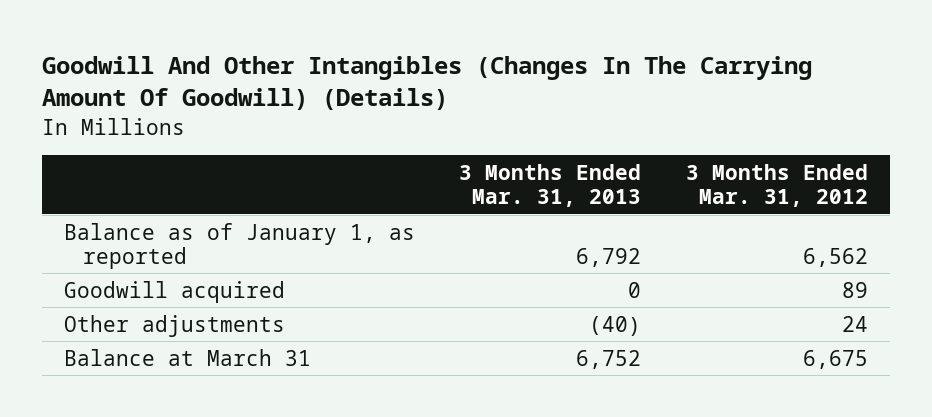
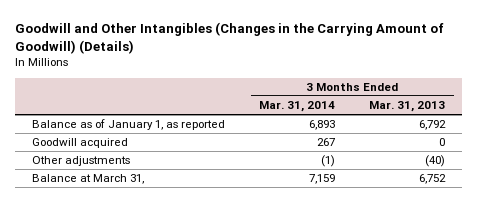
[41,56,812,111] Goodwill And Other Intangibles (Changes In The Carrying Amount Of Goodwill) (Details) -> [14,21,444,54] Goodwill and Other Intangibles (Changes in the Carrying Amount of Goodwill) (Details)
[685,164,868,208] 3 Months Ended Mar. 31, 2012 -> none
none -> [259,101,336,113] Mar. 31, 2014
[64,348,312,366] Balance at March 31 -> [31,174,144,185] Balance at March 31,

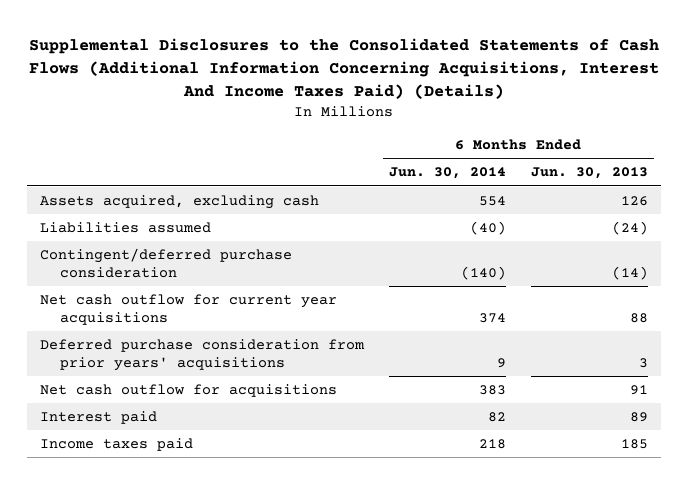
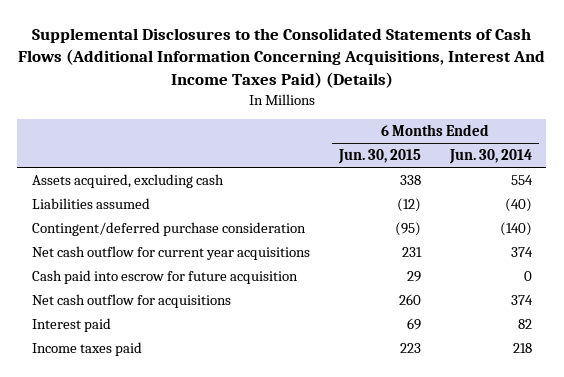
[531,167,649,180] Jun. 30, 2013 -> none
none -> [337,149,421,165] Jun. 30, 2015
[39,338,365,371] Deferred purchase consideration from prior years' acquisitions -> none
none -> [31,269,298,284] Cash paid into escrow for future acquisition
[478,384,506,395] 383 -> [510,294,533,305] 374

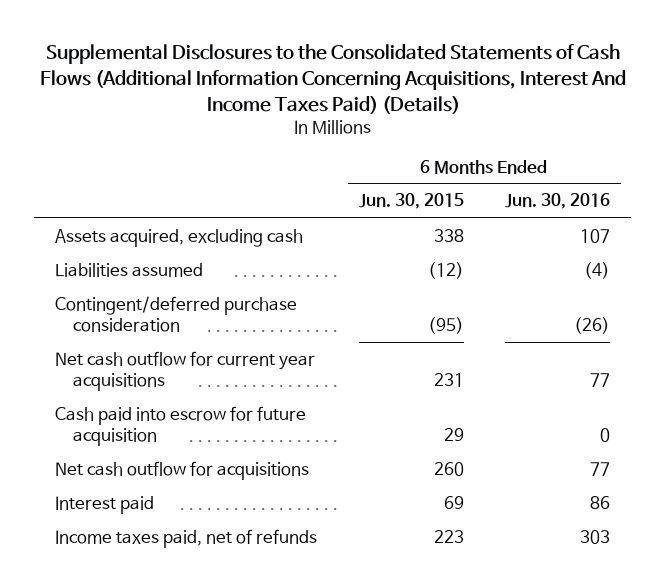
[448,149,532,165] Jun. 30, 2014 -> none
none -> [505,193,611,210] Jun. 30, 2016
[31,341,142,356] Income taxes paid -> [54,528,317,548] Income taxes paid, net of refunds

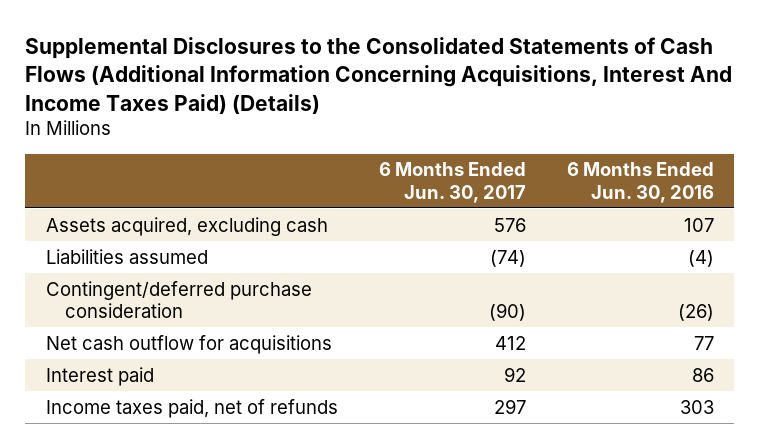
[358,193,464,210] Jun. 30, 2015 -> none
none -> [378,162,526,203] 6 Months Ended Jun. 30, 2017
[54,350,315,392] Net cash outflow for current year acquisitions -> none
[54,405,306,447] Cash paid into escrow for future acquisition -> none

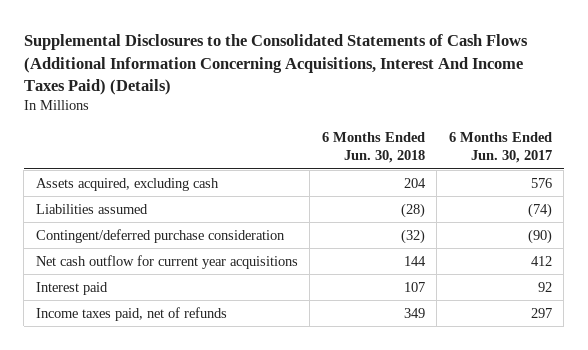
[566,162,714,203] 6 Months Ended Jun. 30, 2016 -> none
none -> [321,132,425,164] 6 Months Ended Jun. 30, 2018
[45,334,332,354] Net cash outflow for acquisitions -> [35,254,298,269] Net cash outflow for current year acquisitions

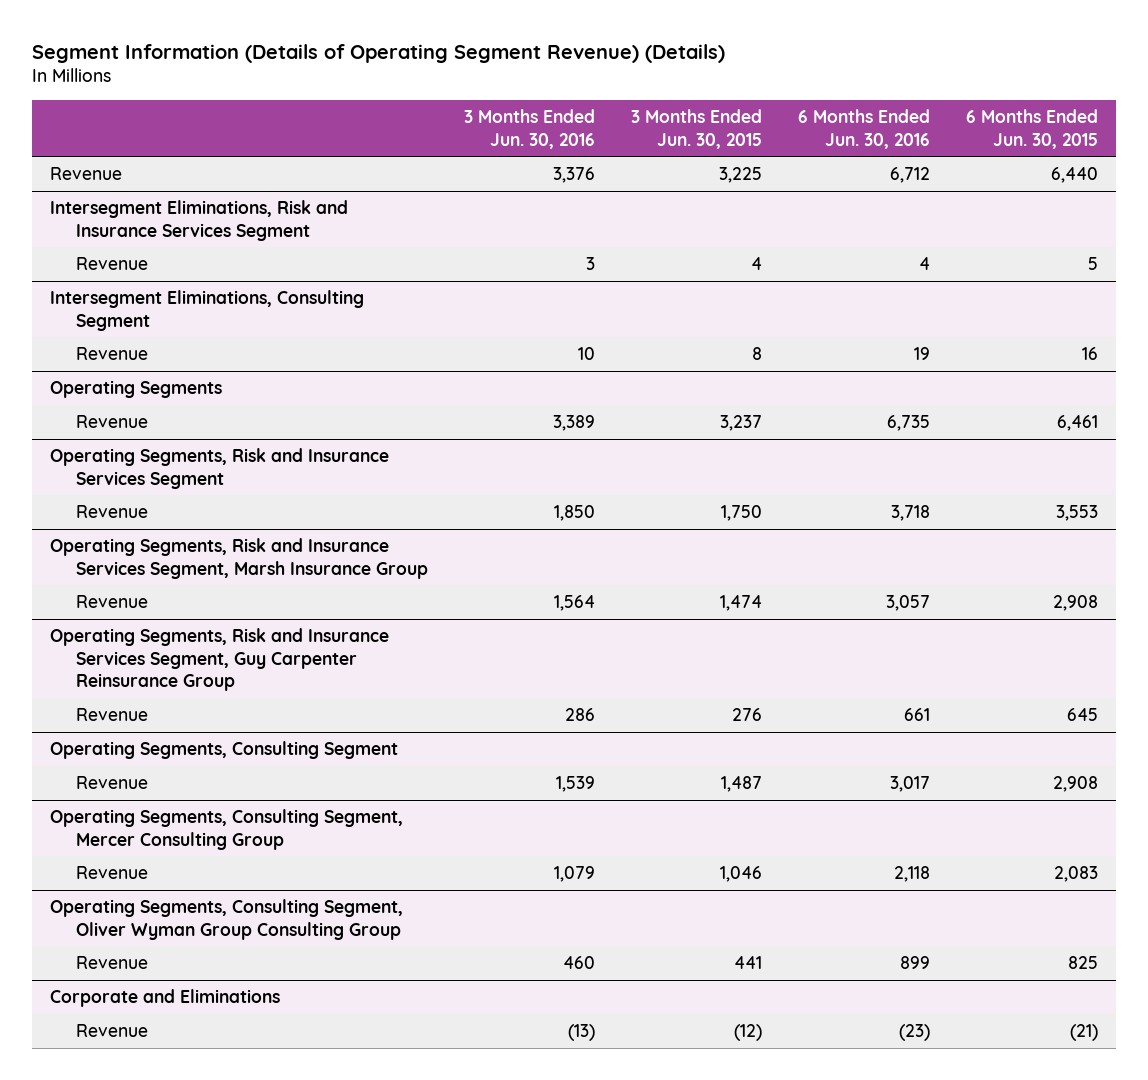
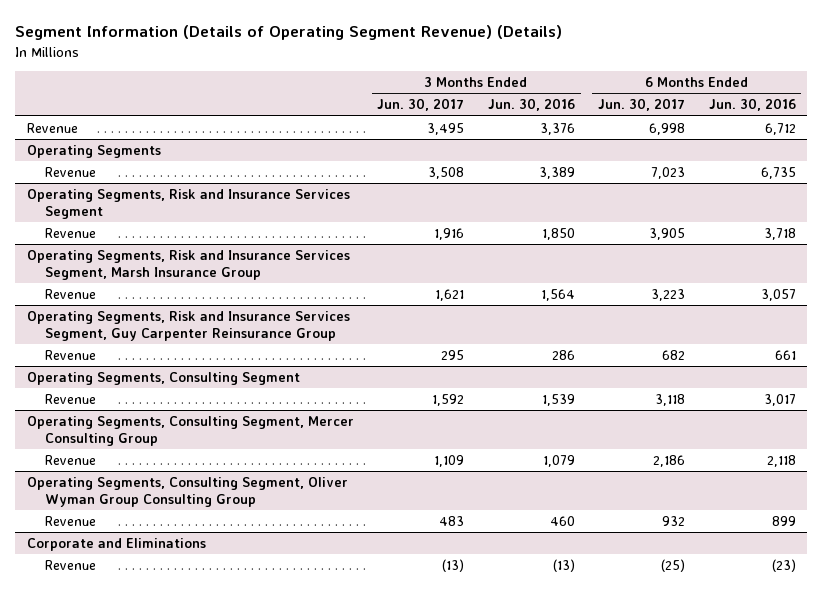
[631,109,763,149] 3 Months Ended Jun. 30, 2015 -> none
[966,109,1099,149] 6 Months Ended Jun. 30, 2015 -> none
none -> [377,98,465,112] Jun. 30, 2017
none -> [598,98,686,112] Jun. 30, 2017
[49,200,348,241] Intersegment Eliminations, Risk and Insurance Services Segment -> none
[76,257,149,271] Revenue -> none
[49,290,364,331] Intersegment Eliminations, Consulting Segment -> none
[76,347,149,361] Revenue -> none

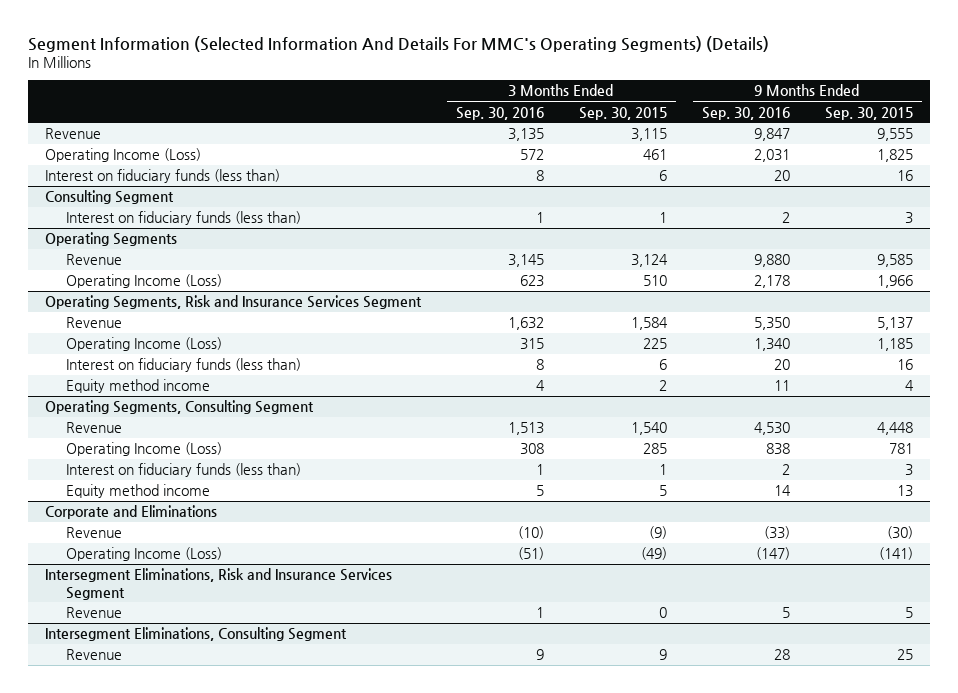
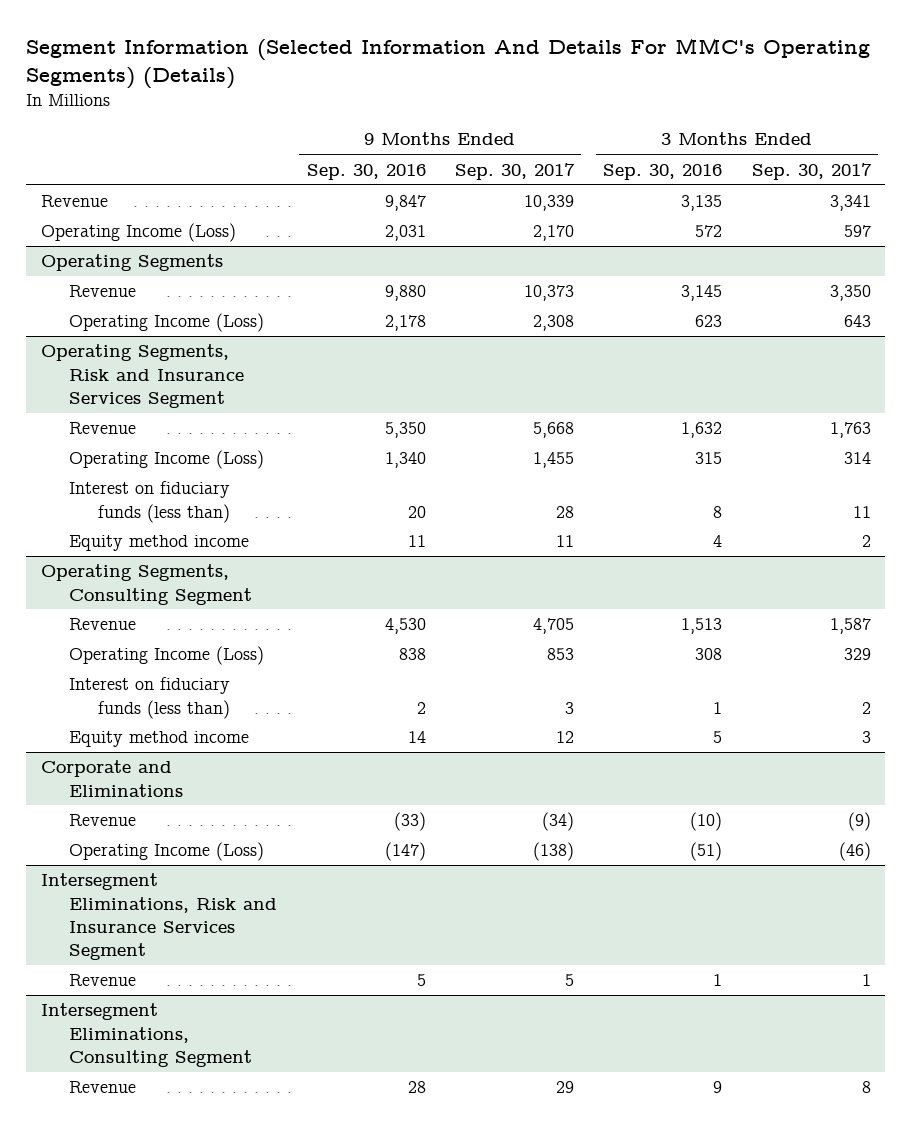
[578,106,667,120] Sep. 30, 2015 -> none
[824,106,913,120] Sep. 30, 2015 -> none
none -> [455,162,576,180] Sep. 30, 2017
none -> [751,162,872,180] Sep. 30, 2017
[45,169,281,184] Interest on fiduciary funds (less than) -> none
[45,190,175,205] Consulting Segment -> none
[65,211,301,226] Interest on fiduciary funds (less than) -> none

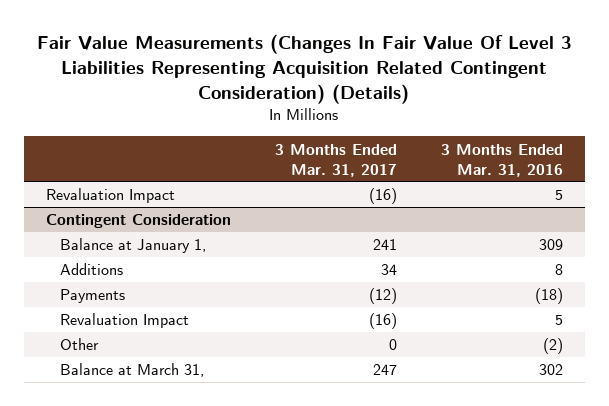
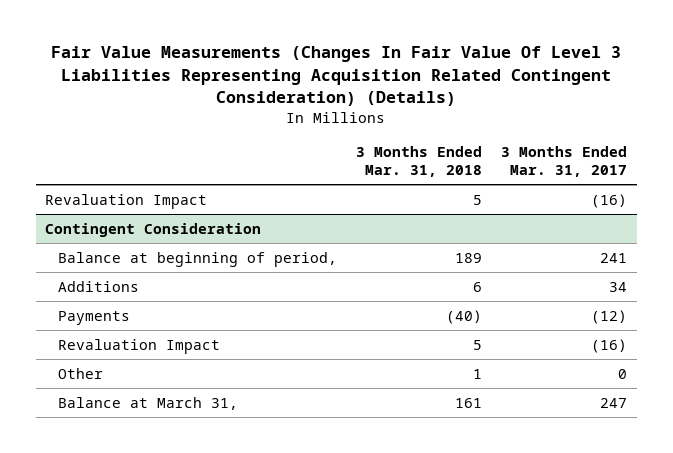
[440,143,563,177] 3 Months Ended Mar. 31, 2016 -> none
none -> [356,145,483,177] 3 Months Ended Mar. 31, 2018
[59,238,206,254] Balance at January 1, -> [58,251,338,267] Balance at beginning of period,

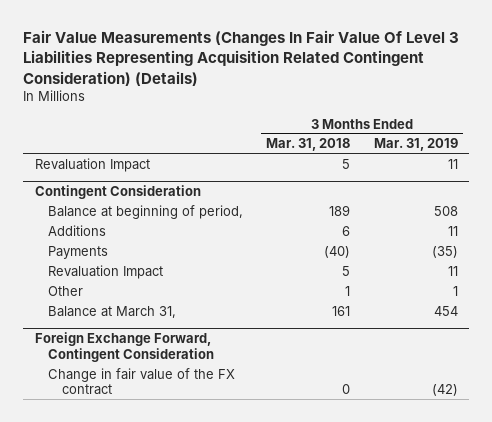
[501,145,628,177] 3 Months Ended Mar. 31, 2017 -> none
none -> [373,138,458,152] Mar. 31, 2019
none -> [34,332,215,362] Foreign Exchange Forward, Contingent Consideration
none -> [48,367,236,395] Change in fair value of the FX contract

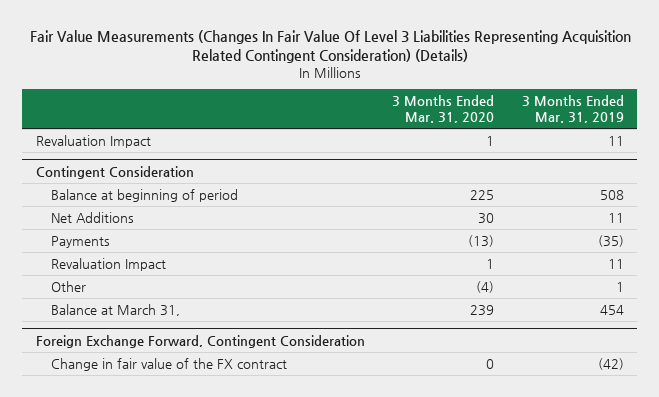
[266,138,351,152] Mar. 31, 2018 -> none
none -> [392,95,495,123] 3 Months Ended Mar. 31, 2020
[48,204,244,219] Balance at beginning of period, -> [51,188,239,202] Balance at beginning of period
[48,224,107,236] Additions -> [51,211,135,223] Net Additions

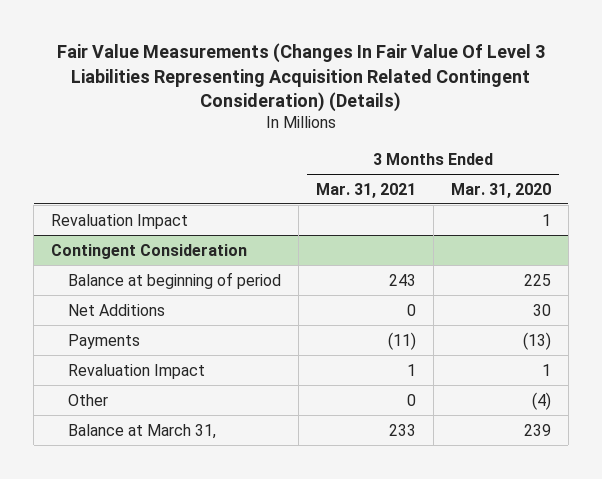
[521,95,624,123] 3 Months Ended Mar. 31, 2019 -> none
none -> [316,182,417,198] Mar. 31, 2021
[35,334,365,348] Foreign Exchange Forward, Contingent Consideration -> none
[51,357,288,371] Change in fair value of the FX contract -> none

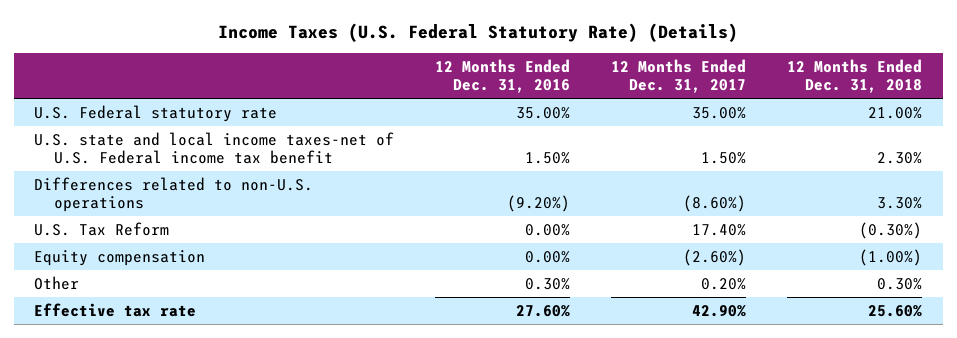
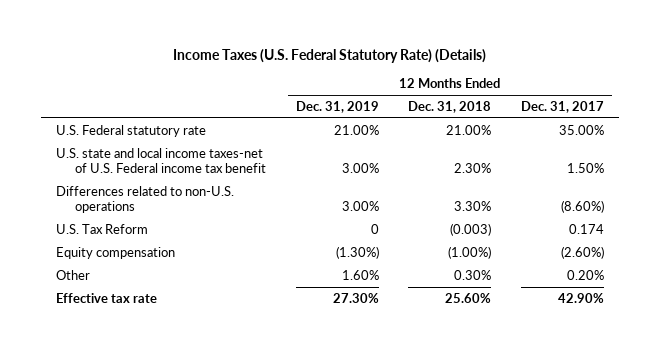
[435,59,571,93] 12 Months Ended Dec. 31, 2016 -> none
none -> [295,100,379,113] Dec. 31, 2019
[692,224,747,237] 17.40% -> [569,223,605,234] 0.174
[859,222,923,240] (0.30%) -> [450,222,492,236] (0.003)

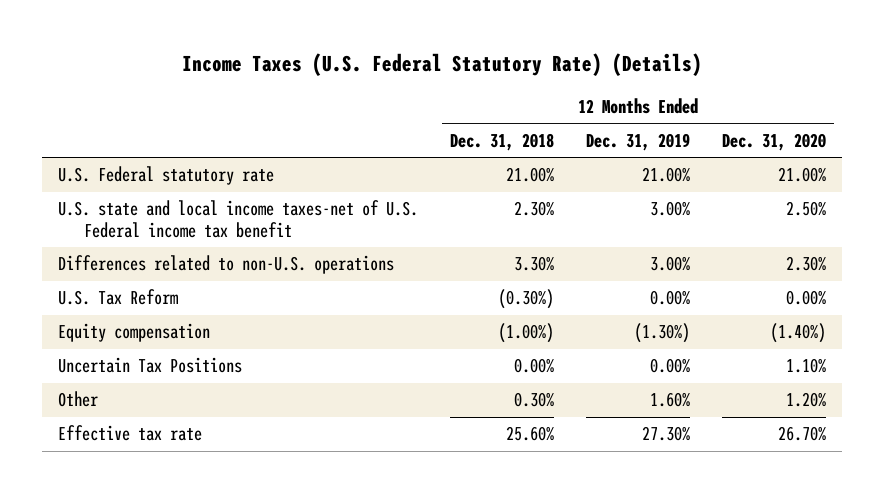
[521,100,605,113] Dec. 31, 2017 -> none
none -> [722,132,827,151] Dec. 31, 2020
[370,223,379,234] 0 -> [650,290,691,306] 0.00%
[450,222,492,236] (0.003) -> [498,289,555,310] (0.30%)
none -> [58,357,243,374] Uncertain Tax Positions

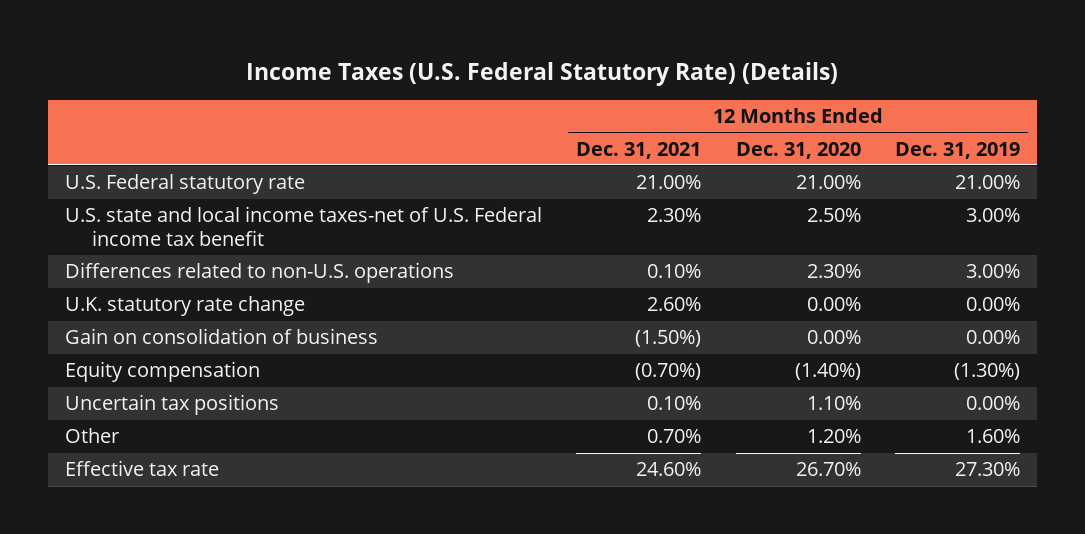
[450,132,555,151] Dec. 31, 2018 -> none
none -> [576,141,702,159] Dec. 31, 2021
[58,289,179,306] U.S. Tax Reform -> none
none -> [65,296,306,317] U.K. statutory rate change
none -> [65,328,379,345] Gain on consolidation of business
[58,357,243,374] Uncertain Tax Positions -> [65,394,280,416] Uncertain tax positions

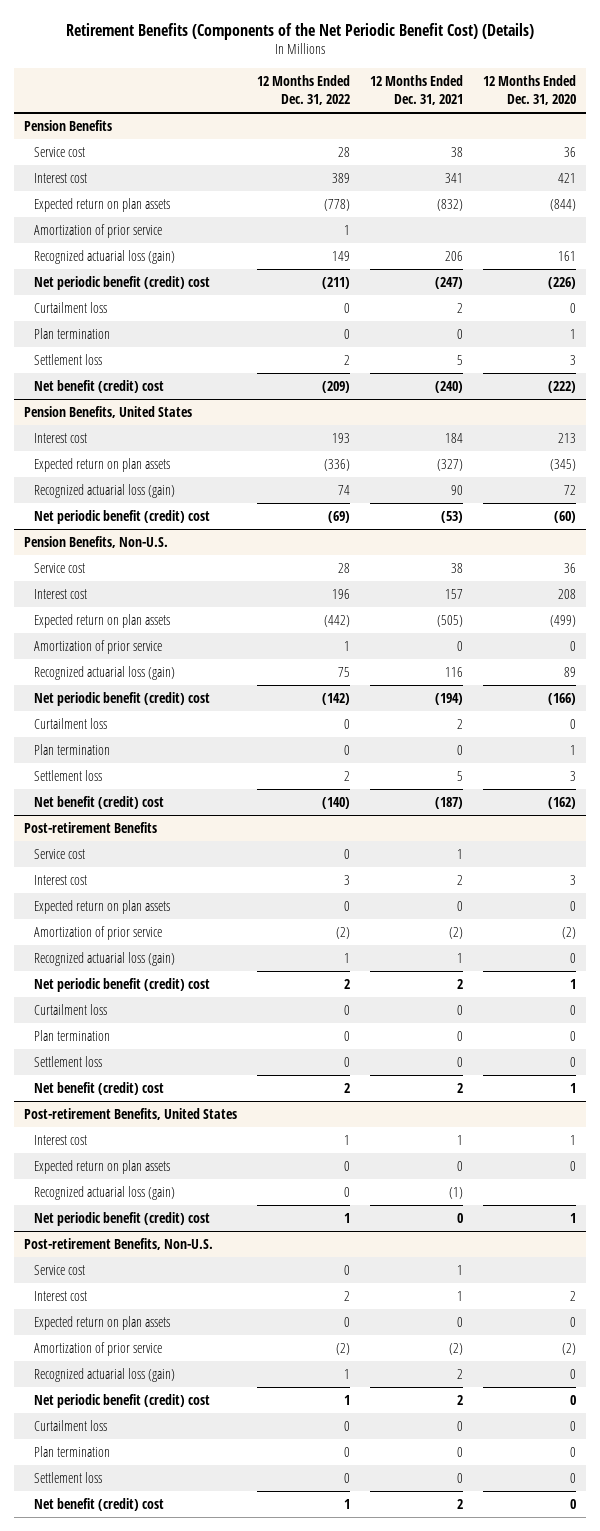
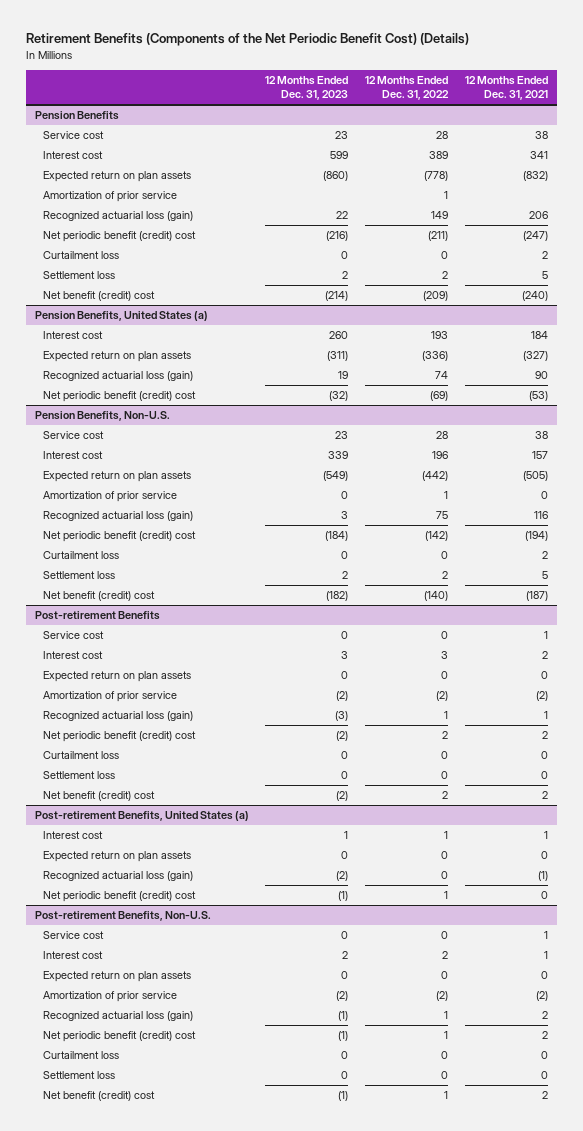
[482,75,576,106] 12 Months Ended Dec. 31, 2020 -> none
none -> [265,75,349,101] 12 Months Ended Dec. 31, 2023
[34,328,111,340] Plan termination -> none
[23,406,192,419] Pension Benefits, United States -> [34,311,208,322] Pension Benefits, United States (a)
[34,744,111,756] Plan termination -> none
[34,1030,111,1042] Plan termination -> none
[23,1108,237,1121] Post-retirement Benefits, United States -> [34,811,249,822] Post-retirement Benefits, United States (a)
[34,1446,111,1458] Plan termination -> none

